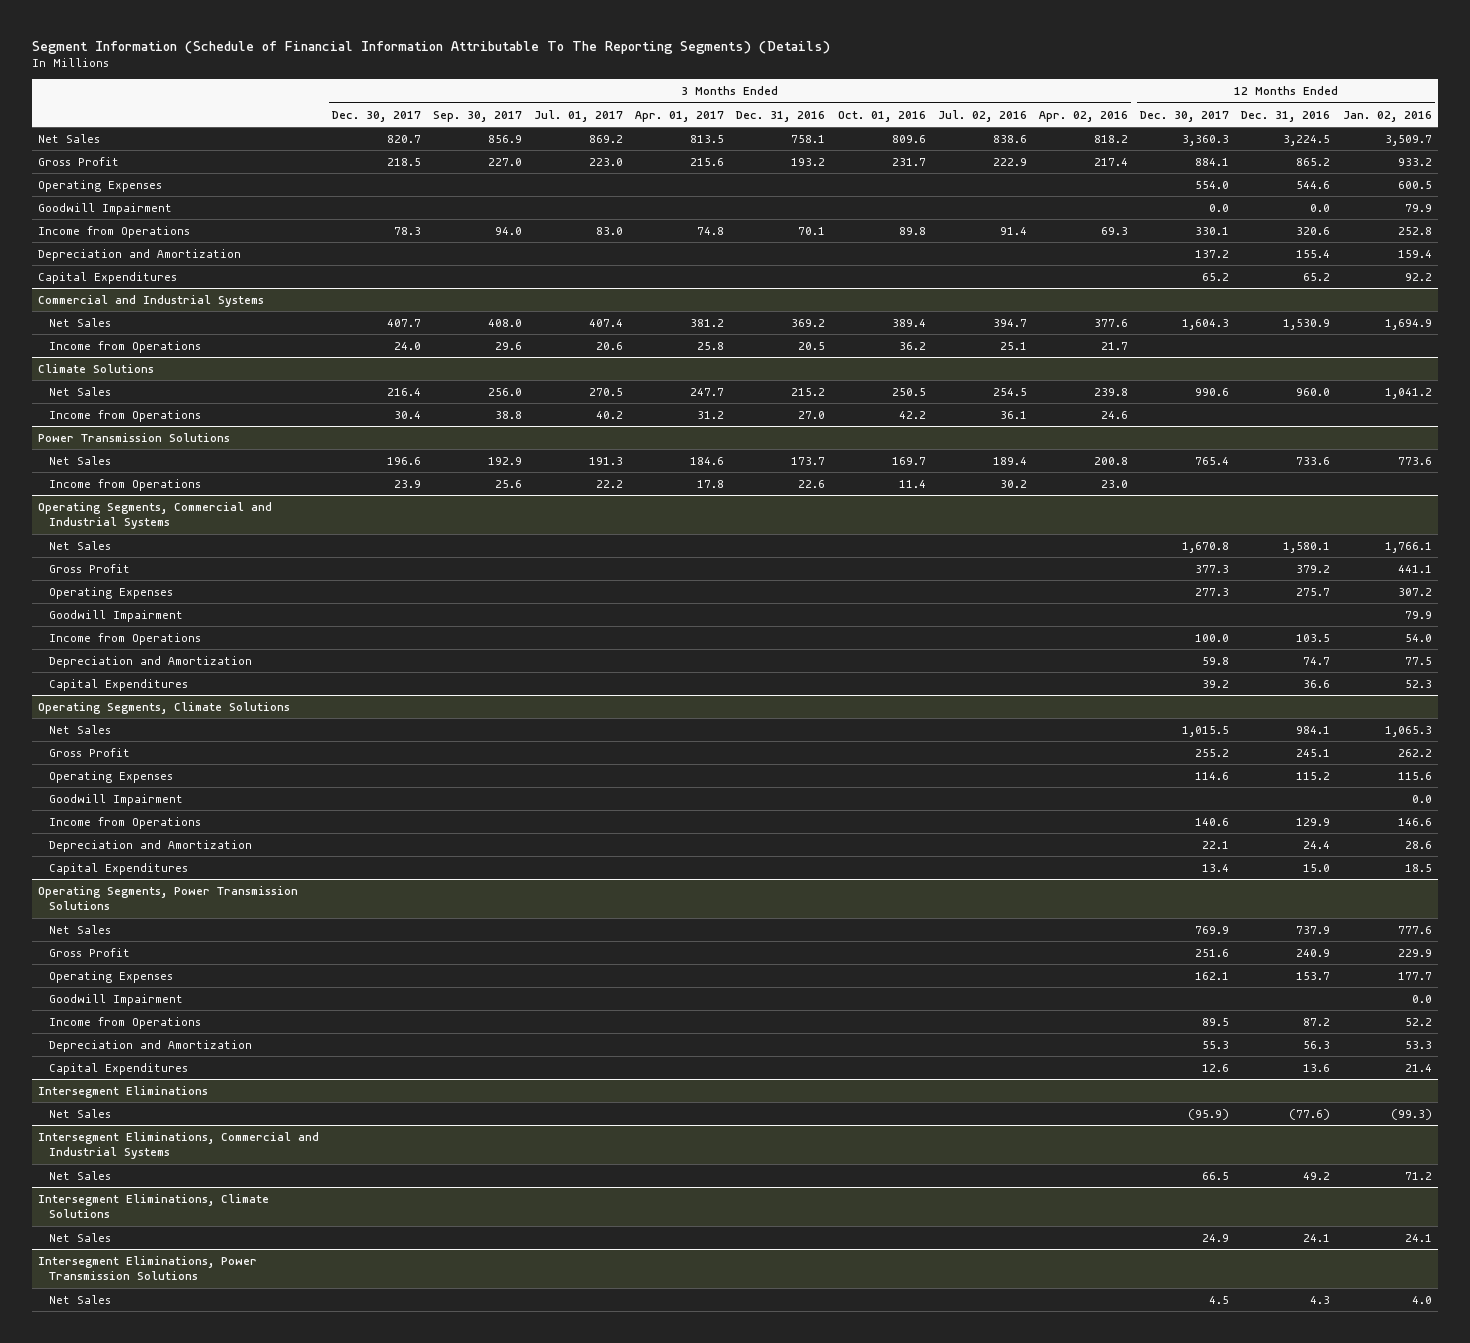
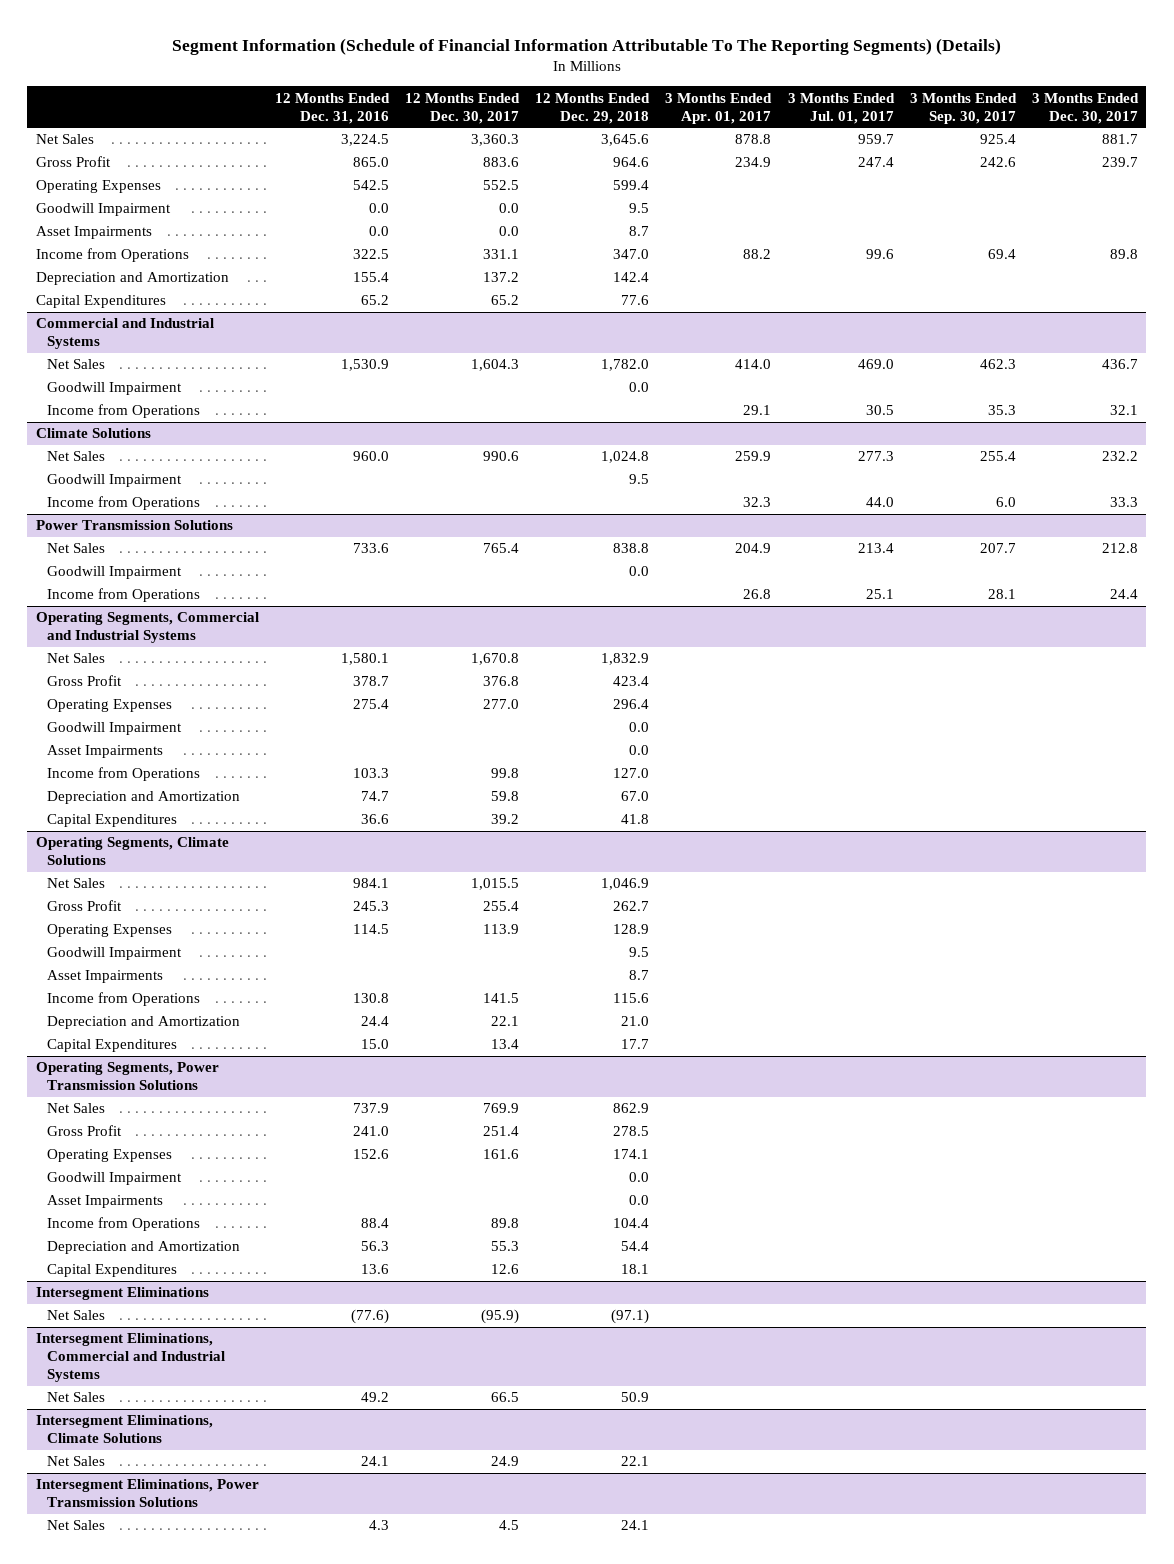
[736,110,826,122] Dec. 31, 2016 -> none
[837,110,926,122] Oct. 01, 2016 -> none
[937,109,1027,122] Jul. 02, 2016 -> none
[1038,110,1128,122] Apr. 02, 2016 -> none
[1342,110,1432,122] Jan. 02, 2016 -> none
none -> [535,92,651,124] 12 Months Ended Dec. 29, 2018
[386,134,421,143] 820.7 -> [1102,134,1139,145] 881.7
[487,134,522,143] 856.9 -> [979,134,1016,145] 925.4
[589,134,624,143] 869.2 -> [857,134,894,145] 959.7
[690,134,725,143] 813.5 -> [735,134,772,145] 878.8
[386,157,421,166] 218.5 -> [1102,157,1139,168] 239.7
[487,157,522,166] 227.0 -> [979,157,1016,168] 242.6
[589,157,624,166] 223.0 -> [857,157,894,168] 247.4
[690,157,725,166] 215.6 -> [735,157,772,168] 234.9
[1195,157,1230,166] 884.1 -> [483,157,520,168] 883.6
[1296,157,1331,166] 865.2 -> [352,157,389,168] 865.0
[1195,180,1230,189] 554.0 -> [483,180,520,191] 552.5
[1296,180,1331,189] 544.6 -> [352,180,389,191] 542.5
none -> [35,226,152,240] Asset Impairments
[393,226,421,235] 78.3 -> [1110,249,1139,260] 89.8
[494,226,522,235] 94.0 -> [987,249,1016,260] 69.4
[596,226,624,235] 83.0 -> [865,249,894,260] 99.6
[697,226,725,235] 74.8 -> [743,249,772,260] 88.2
[1195,226,1230,235] 330.1 -> [483,249,520,260] 331.1
[1296,226,1331,235] 320.6 -> [352,249,389,260] 322.5
[386,318,421,327] 407.7 -> [1102,359,1139,370] 436.7
[487,318,522,327] 408.0 -> [979,359,1016,370] 462.3
[589,318,624,327] 407.4 -> [857,359,894,370] 469.0
[690,318,725,327] 381.2 -> [735,359,772,370] 414.0
none -> [46,382,182,396] Goodwill Impairment
[393,341,421,350] 24.0 -> [1110,405,1139,416] 32.1
[494,341,522,350] 29.6 -> [987,405,1016,416] 35.3
[596,341,624,350] 20.6 -> [865,405,894,416] 30.5
[697,341,725,350] 25.8 -> [743,405,772,416] 29.1
[386,387,421,396] 216.4 -> [1102,451,1139,462] 232.2
[487,387,522,396] 256.0 -> [979,451,1016,462] 255.4
[589,387,624,396] 270.5 -> [857,451,894,462] 277.3
[690,387,725,396] 247.7 -> [735,451,772,462] 259.9
none -> [46,474,182,488] Goodwill Impairment
[393,410,421,419] 30.4 -> [1110,497,1139,508] 33.3
[494,410,522,419] 38.8 -> [995,497,1016,508] 6.0
[596,410,624,419] 40.2 -> [865,497,894,508] 44.0
[697,410,725,419] 31.2 -> [743,497,772,508] 32.3
[386,456,421,465] 196.6 -> [1102,543,1139,554] 212.8
[487,456,522,465] 192.9 -> [979,543,1016,554] 207.7
[589,456,624,465] 191.3 -> [857,543,894,554] 213.4
[690,456,725,465] 184.6 -> [735,543,772,554] 204.9
none -> [46,566,182,580] Goodwill Impairment
[393,479,421,488] 23.9 -> [1110,589,1139,600] 24.4
[494,479,522,488] 25.6 -> [987,589,1016,600] 28.1
[596,479,624,488] 22.2 -> [865,589,894,600] 25.1
[697,479,725,488] 17.8 -> [743,589,772,600] 26.8
[1195,564,1230,573] 377.3 -> [483,676,520,687] 376.8
[1296,564,1331,573] 379.2 -> [352,676,389,687] 378.7
[1195,587,1230,596] 277.3 -> [483,699,520,710] 277.0
[1296,587,1331,596] 275.7 -> [352,699,389,710] 275.4
none -> [46,745,163,759] Asset Impairments
[1195,633,1230,642] 100.0 -> [491,768,520,779] 99.8
[1296,633,1331,642] 103.5 -> [352,768,389,779] 103.3
[1195,748,1230,757] 255.2 -> [483,901,520,912] 255.4
[1296,748,1331,757] 245.1 -> [352,901,389,912] 245.3
[1195,771,1230,780] 114.6 -> [483,924,520,935] 113.9
[1296,771,1331,780] 115.2 -> [352,924,389,935] 114.5
none -> [46,970,163,984] Asset Impairments
[1195,817,1230,826] 140.6 -> [483,993,520,1004] 141.5
[1296,817,1331,826] 129.9 -> [352,993,389,1004] 130.8
[1195,948,1230,957] 251.6 -> [483,1126,520,1137] 251.4
[1296,948,1331,957] 240.9 -> [352,1126,389,1137] 241.0
[1195,971,1230,980] 162.1 -> [483,1149,520,1160] 161.6
[1296,971,1331,980] 153.7 -> [352,1149,389,1160] 152.6
none -> [46,1195,163,1209] Asset Impairments
[1202,1017,1230,1026] 89.5 -> [491,1218,520,1229] 89.8
[1303,1017,1331,1026] 87.2 -> [360,1218,389,1229] 88.4

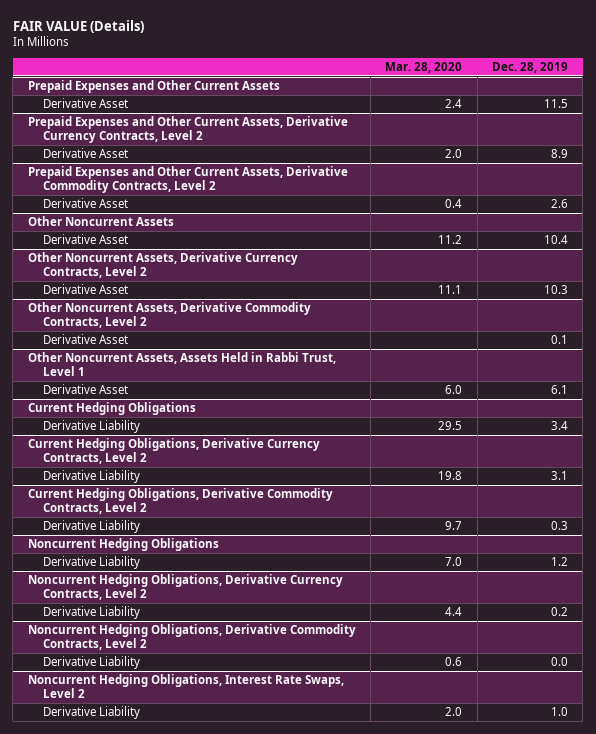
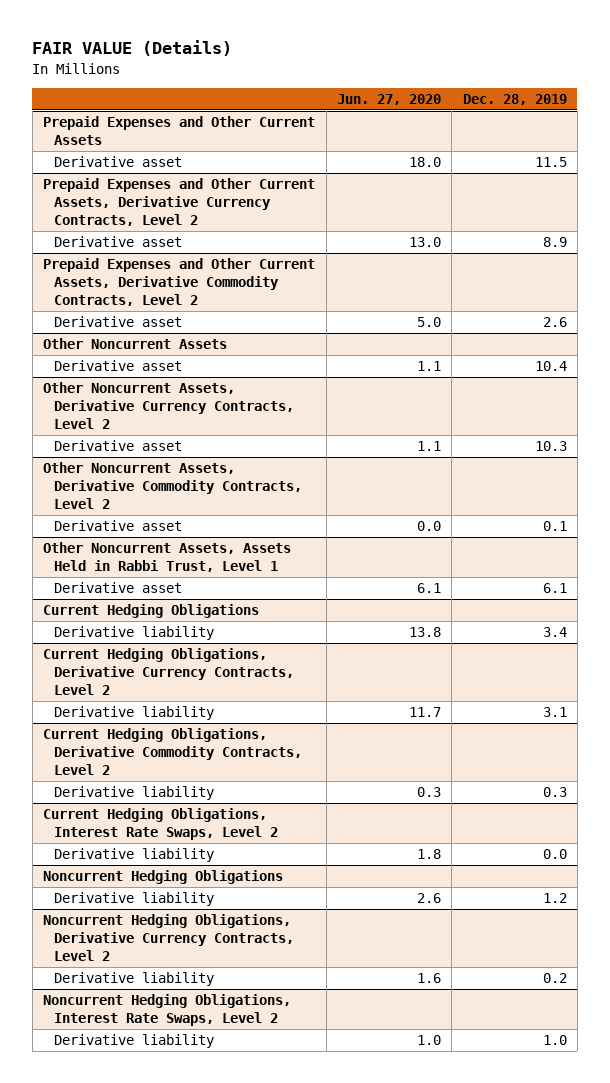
[385,61,463,73] Mar. 28, 2020 -> none
none -> [336,93,441,105] Jun. 27, 2020
[43,98,129,109] Derivative Asset -> [54,156,183,168] Derivative asset
[43,148,129,159] Derivative Asset -> [54,236,183,248] Derivative asset
[43,198,129,209] Derivative Asset -> [54,316,183,328] Derivative asset
[43,234,129,245] Derivative Asset -> [54,360,183,372] Derivative asset
[43,284,129,295] Derivative Asset -> [54,440,183,452] Derivative asset
[43,334,129,345] Derivative Asset -> [54,520,183,532] Derivative asset
[43,384,129,395] Derivative Asset -> [54,582,183,594] Derivative asset
[43,420,141,434] Derivative Liability -> [54,626,215,641] Derivative liability
[43,470,141,484] Derivative Liability -> [54,706,215,721] Derivative liability
[43,520,141,534] Derivative Liability -> [54,786,215,801] Derivative liability
none -> [43,808,279,840] Current Hedging Obligations, Interest Rate Swaps, Level 2
none -> [54,848,215,863] Derivative liability
[43,556,141,570] Derivative Liability -> [54,892,215,907] Derivative liability
[27,624,356,651] Noncurrent Hedging Obligations, Derivative Commodity Contracts, Level 2 -> none
[43,656,141,670] Derivative Liability -> none
[43,606,141,620] Derivative Liability -> [54,972,215,987] Derivative liability
[43,706,141,720] Derivative Liability -> [54,1034,215,1049] Derivative liability

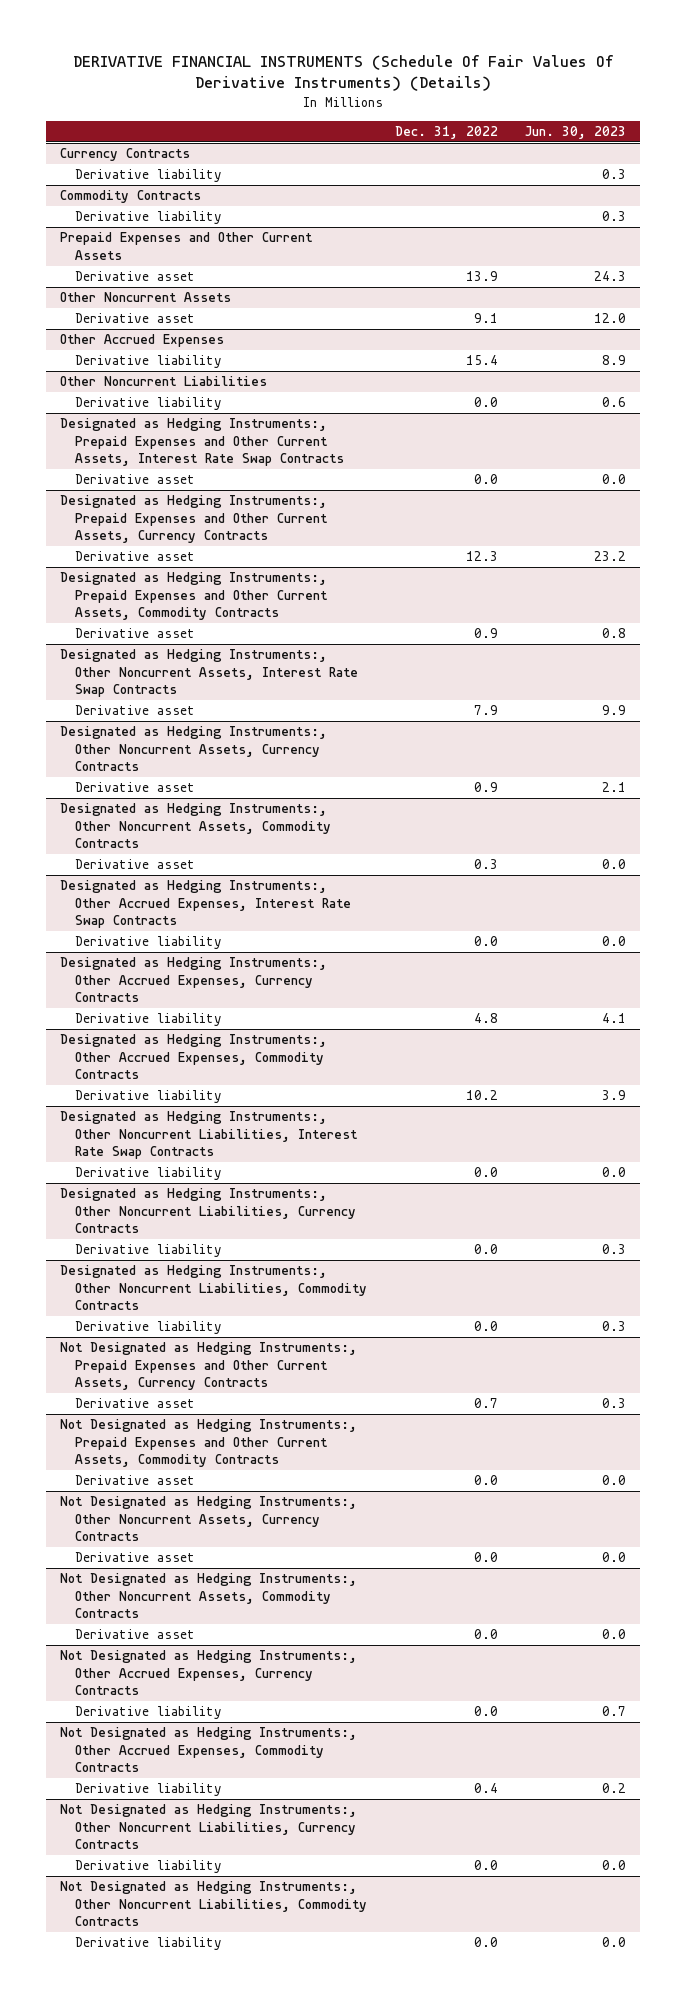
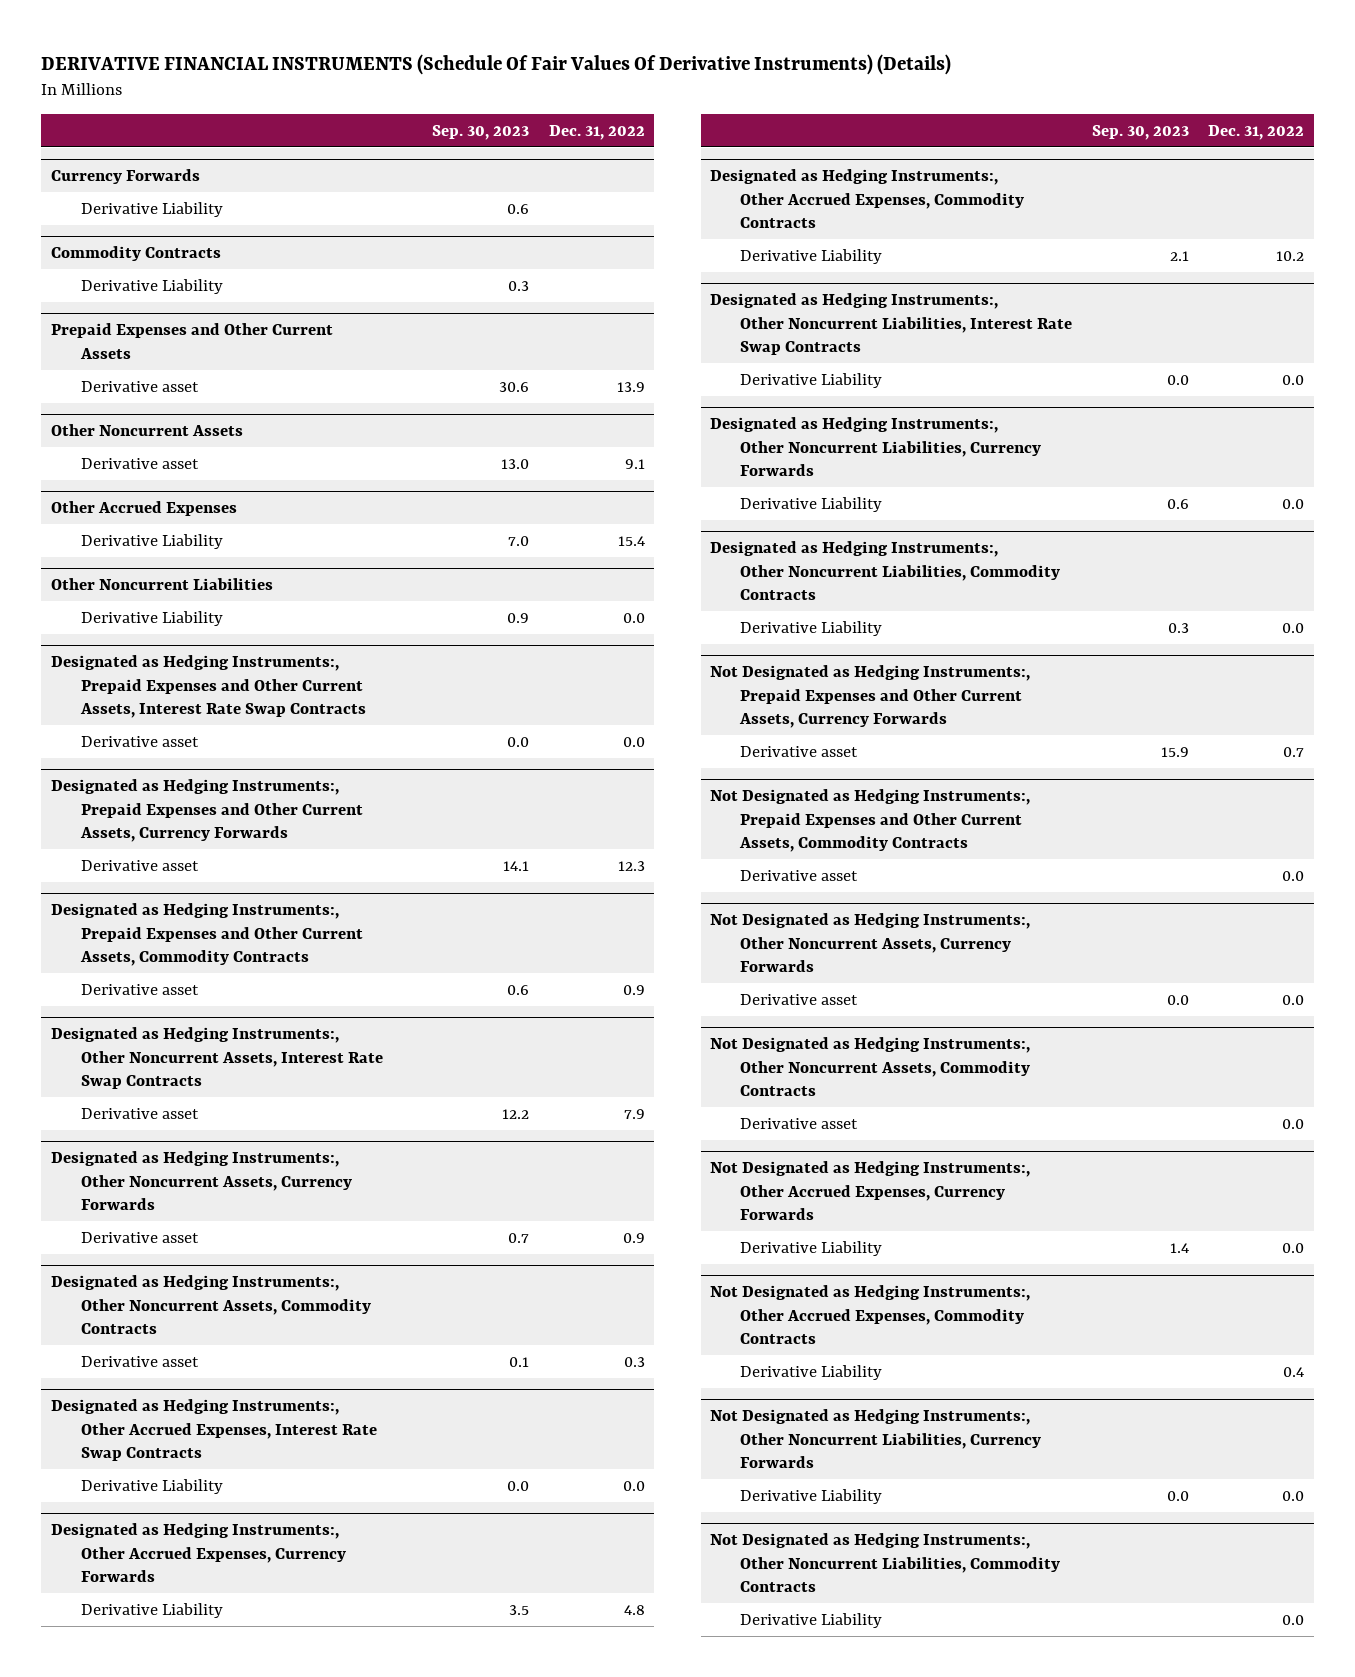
[525,126,627,140] Jun. 30, 2023 -> none
none -> [432,124,530,140] Sep. 30, 2023
[59,148,190,162] Currency Contracts -> [51,169,201,185] Currency Forwards
[75,169,223,183] Derivative liability -> [80,201,223,217] Derivative Liability
[75,211,223,225] Derivative liability -> [80,278,223,294] Derivative Liability
[75,355,223,369] Derivative liability -> [80,533,223,549] Derivative Liability
[75,397,223,411] Derivative liability -> [80,610,223,626] Derivative Liability
[59,495,329,544] Designated as Hedging Instruments:, Prepaid Expenses and Other Current Assets, Currency Contracts -> [51,779,363,842] Designated as Hedging Instruments:, Prepaid Expenses and Other Current Assets, Currency Forwards
[59,726,327,772] Designated as Hedging Instruments:, Other Noncurrent Assets, Currency Contracts -> [51,1151,352,1210] Designated as Hedging Instruments:, Other Noncurrent Assets, Currency Forwards
[75,936,223,950] Derivative liability -> [80,1478,223,1494] Derivative Liability
[59,957,327,1003] Designated as Hedging Instruments:, Other Accrued Expenses, Currency Contracts -> [51,1523,346,1582] Designated as Hedging Instruments:, Other Accrued Expenses, Currency Forwards
[75,1013,223,1027] Derivative liability -> [80,1602,223,1618] Derivative Liability
[75,1090,223,1104] Derivative liability -> [740,248,883,264] Derivative Liability
[75,1167,223,1181] Derivative liability -> [740,372,883,388] Derivative Liability
[59,1188,357,1234] Designated as Hedging Instruments:, Other Noncurrent Liabilities, Currency Contracts -> [710,417,1042,476] Designated as Hedging Instruments:, Other Noncurrent Liabilities, Currency Forwards
[75,1244,223,1258] Derivative liability -> [740,496,883,512] Derivative Liability
[75,1321,223,1335] Derivative liability -> [740,620,883,636] Derivative Liability
[59,1342,357,1391] Not Designated as Hedging Instruments:, Prepaid Expenses and Other Current Assets, Currency Contracts -> [710,665,1031,728] Not Designated as Hedging Instruments:, Prepaid Expenses and Other Current Assets, Currency Forwards
[59,1496,357,1542] Not Designated as Hedging Instruments:, Other Noncurrent Assets, Currency Contracts -> [710,913,1031,972] Not Designated as Hedging Instruments:, Other Noncurrent Assets, Currency Forwards
[59,1650,357,1696] Not Designated as Hedging Instruments:, Other Accrued Expenses, Currency Contracts -> [710,1161,1031,1220] Not Designated as Hedging Instruments:, Other Accrued Expenses, Currency Forwards
[75,1706,223,1720] Derivative liability -> [740,1240,883,1256] Derivative Liability
[75,1783,223,1797] Derivative liability -> [740,1364,883,1380] Derivative Liability
[59,1804,357,1850] Not Designated as Hedging Instruments:, Other Noncurrent Liabilities, Currency Contracts -> [710,1409,1042,1468] Not Designated as Hedging Instruments:, Other Noncurrent Liabilities, Currency Forwards
[75,1860,223,1874] Derivative liability -> [740,1488,883,1504] Derivative Liability
[75,1937,223,1951] Derivative liability -> [740,1612,883,1628] Derivative Liability

